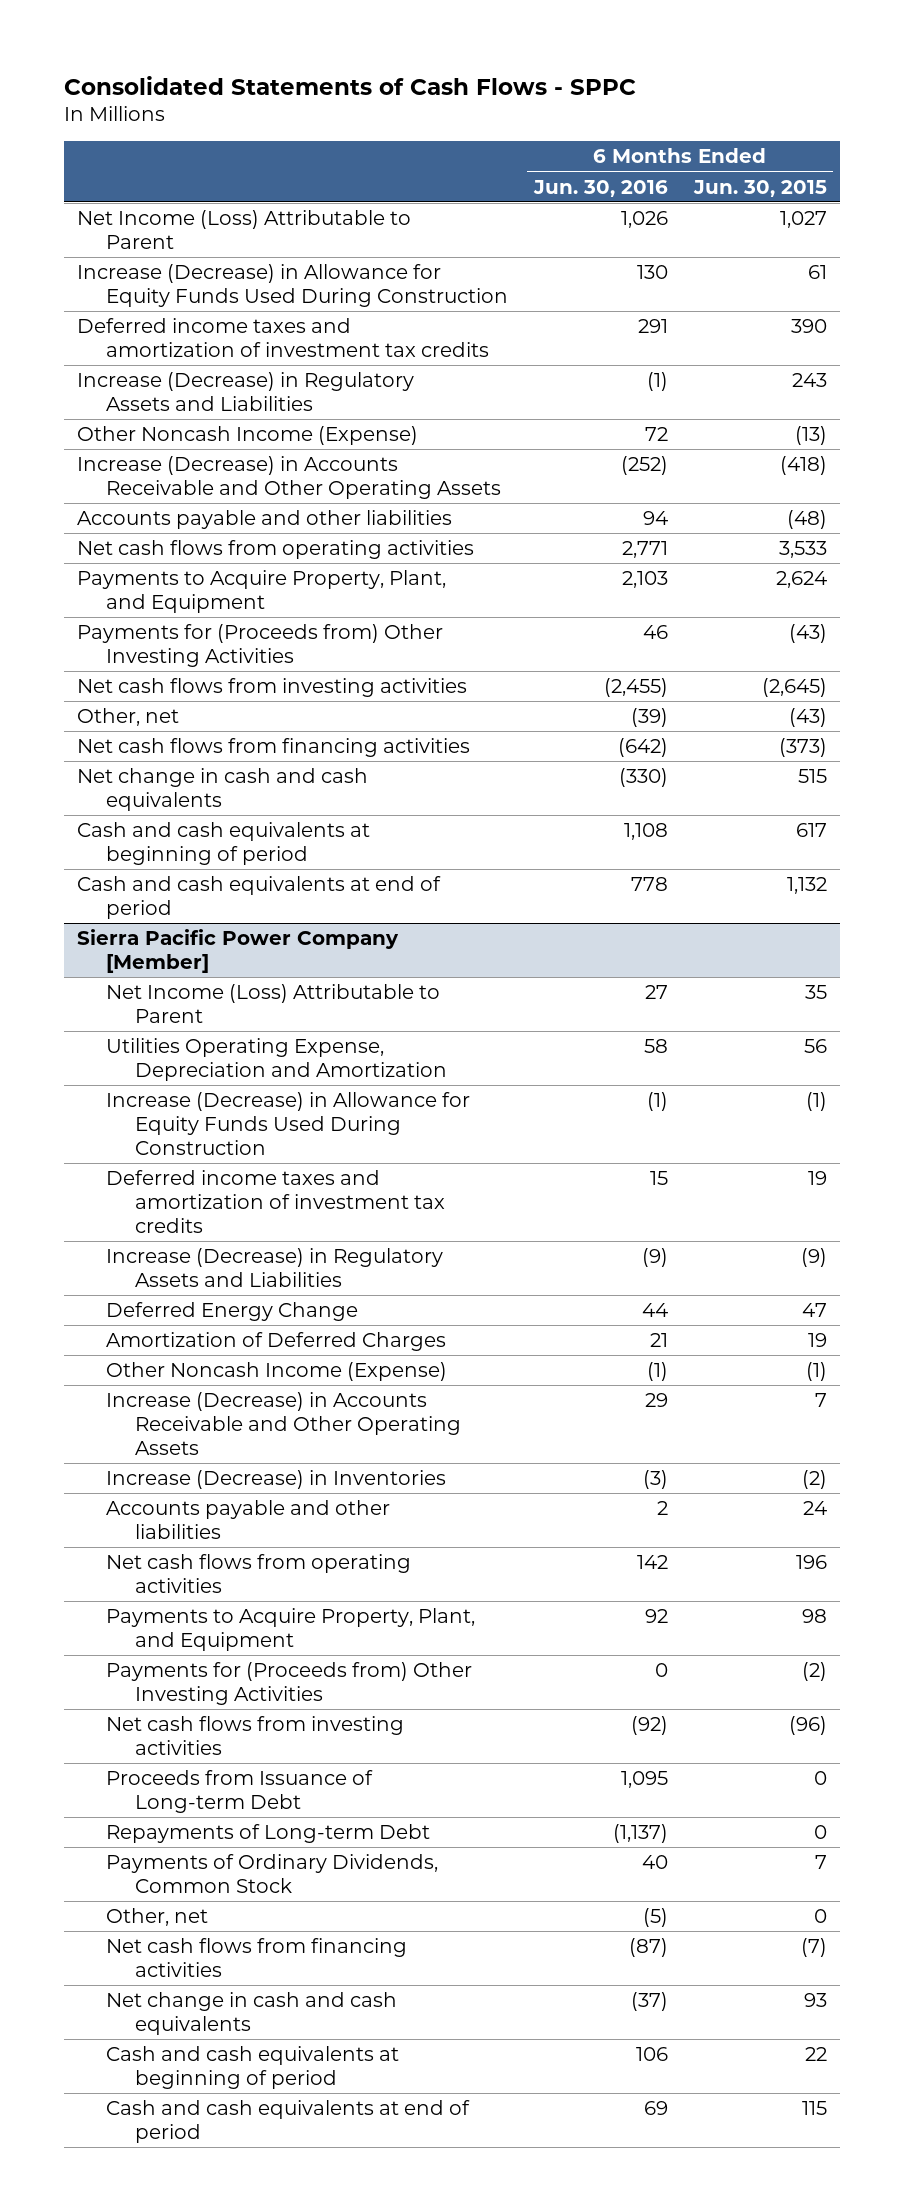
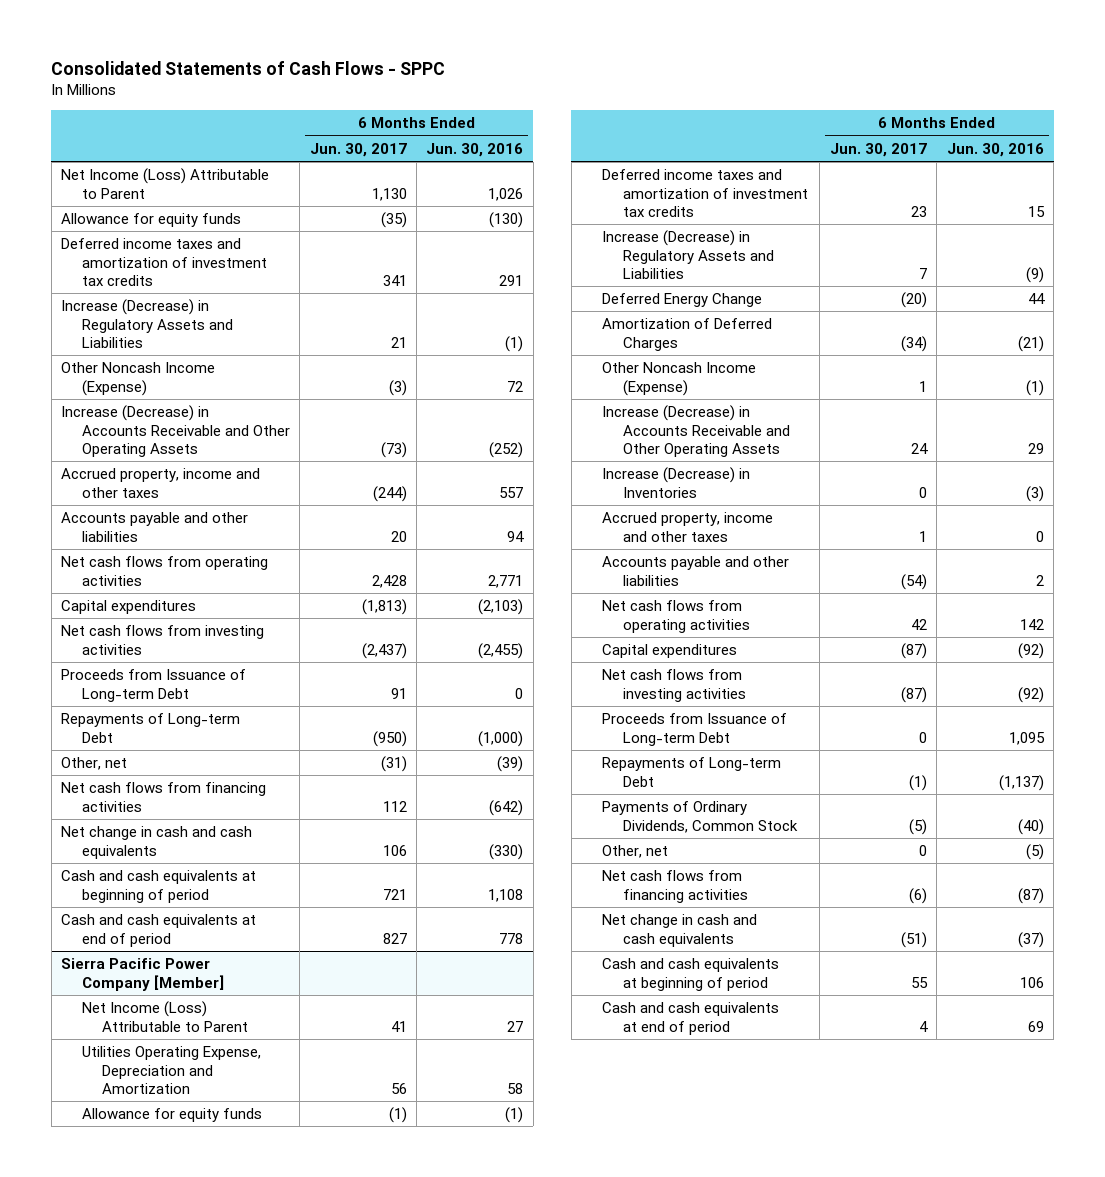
[692,179,827,197] Jun. 30, 2015 -> none
none -> [309,142,407,157] Jun. 30, 2017
[76,264,508,307] Increase (Decrease) in Allowance for Equity Funds Used During Construction -> [61,213,242,228] Allowance for equity funds
[636,265,668,280] 130 -> [489,212,524,229] (130)
none -> [61,468,261,498] Accrued property, income and other taxes
[76,570,446,613] Payments to Acquire Property, Plant, and Equipment -> none
[76,624,443,667] Payments for (Proceeds from) Other Investing Activities -> none
none -> [61,600,197,615] Capital expenditures
none -> [61,669,247,702] Proceeds from Issuance of Long-term Debt
none -> [61,713,241,743] Repayments of Long-term Debt
[105,1092,470,1155] Increase (Decrease) in Allowance for Equity Funds Used During Construction -> [81,1108,262,1123] Allowance for equity funds
[649,1333,668,1348] 21 -> [1017,335,1044,352] (21)
none -> [601,512,773,542] Accrued property, income and other taxes
[105,1608,475,1651] Payments to Acquire Property, Plant, and Equipment -> none
[105,1662,472,1705] Payments for (Proceeds from) Other Investing Activities -> none
none -> [601,644,737,659] Capital expenditures
[641,1855,668,1870] 40 -> [1017,818,1044,835] (40)

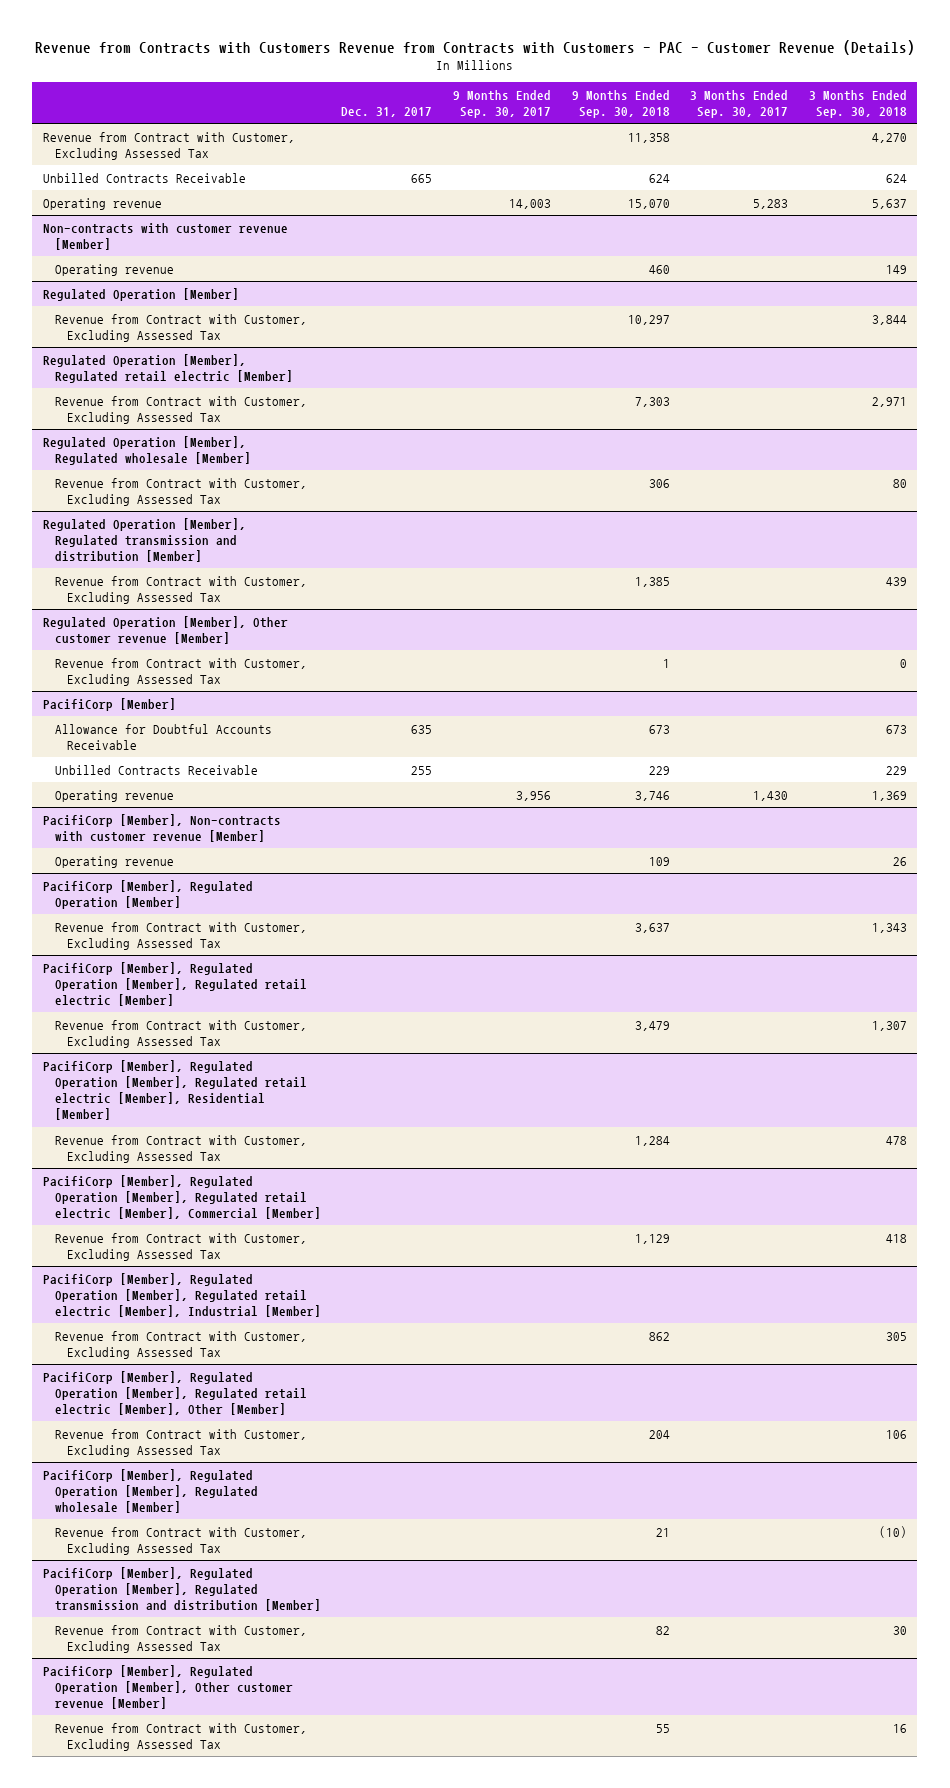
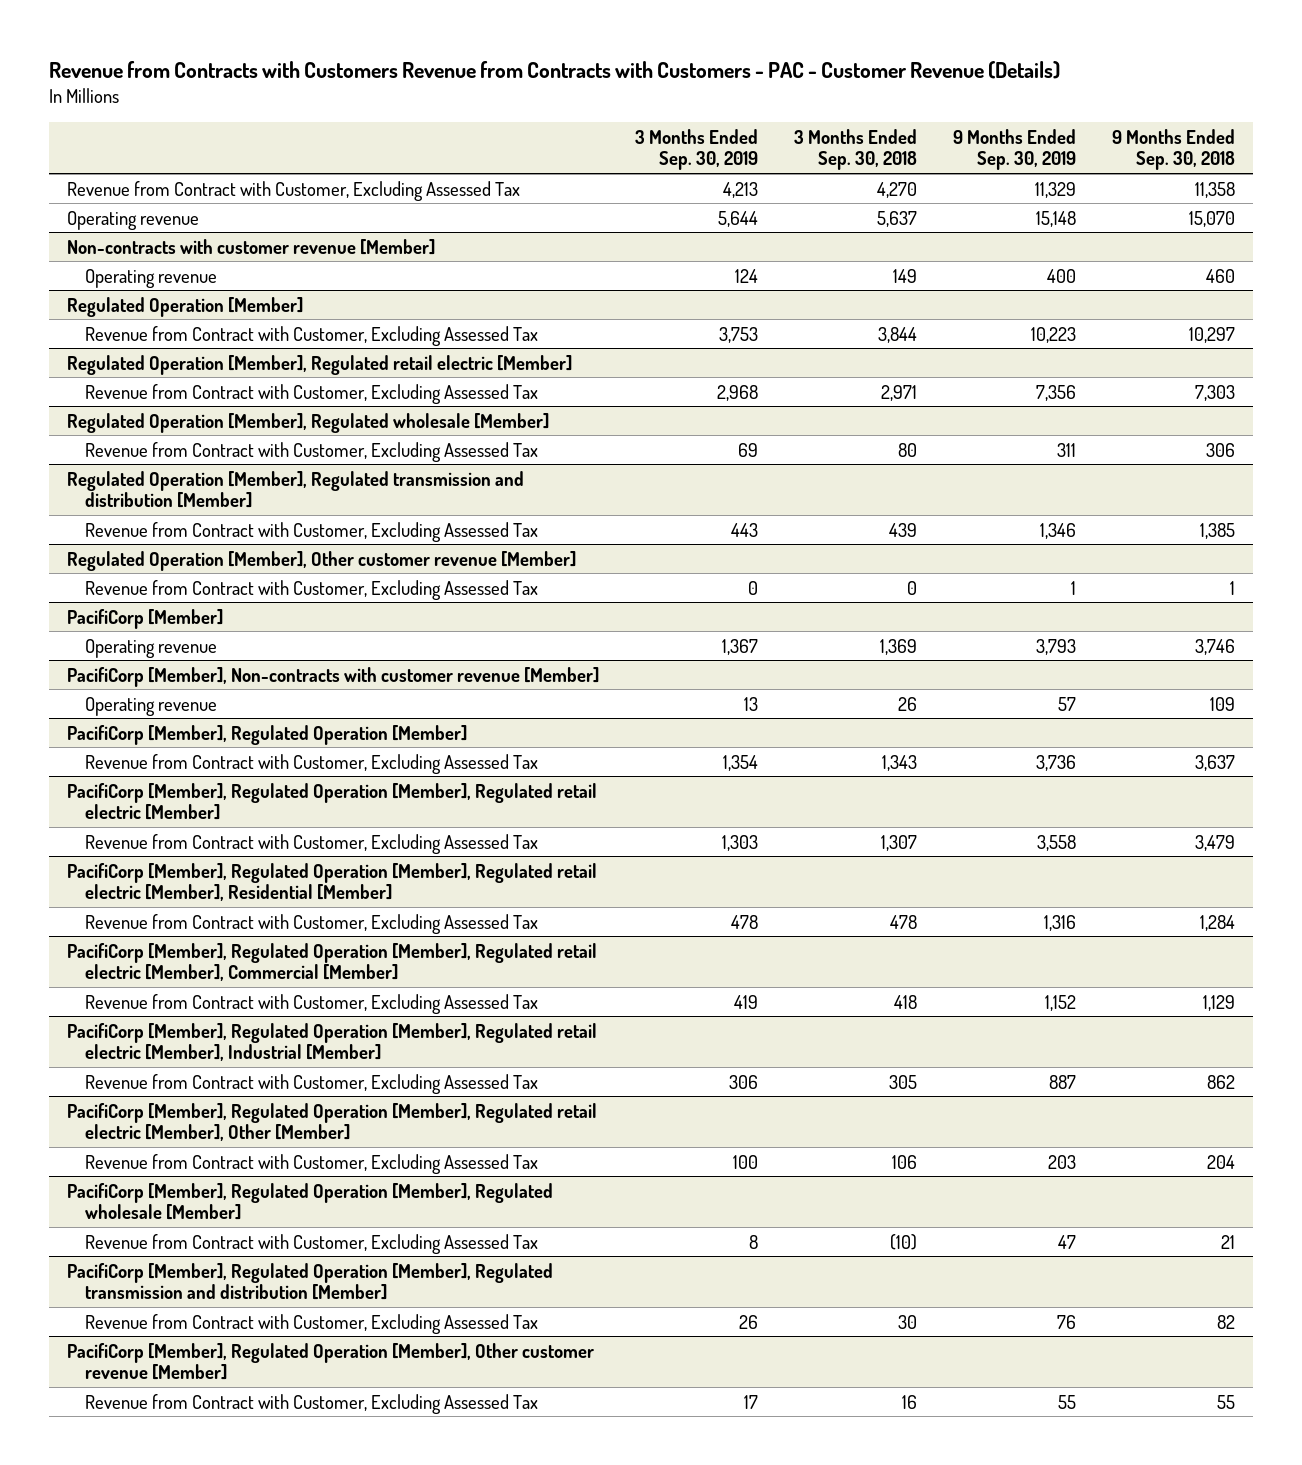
[341,106,433,117] Dec. 31, 2017 -> none
[453,89,552,118] 9 Months Ended Sep. 30, 2017 -> none
[690,89,789,118] 3 Months Ended Sep. 30, 2017 -> none
none -> [635,128,759,171] 3 Months Ended Sep. 30, 2019
none -> [952,128,1076,171] 9 Months Ended Sep. 30, 2019
[42,172,246,183] Unbilled Contracts Receivable -> none
[54,723,272,750] Allowance for Doubtful Accounts Receivable -> none
[54,764,258,775] Unbilled Contracts Receivable -> none

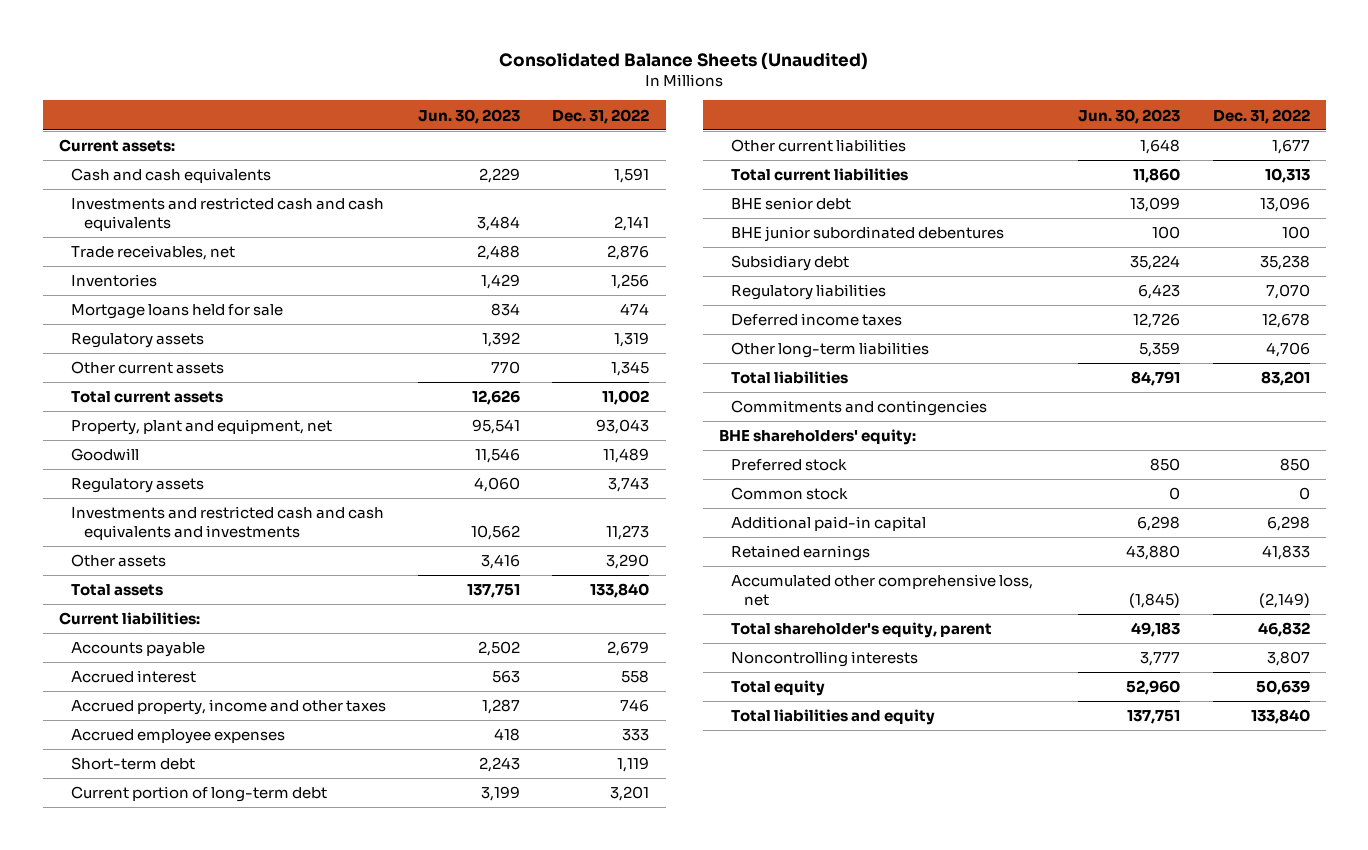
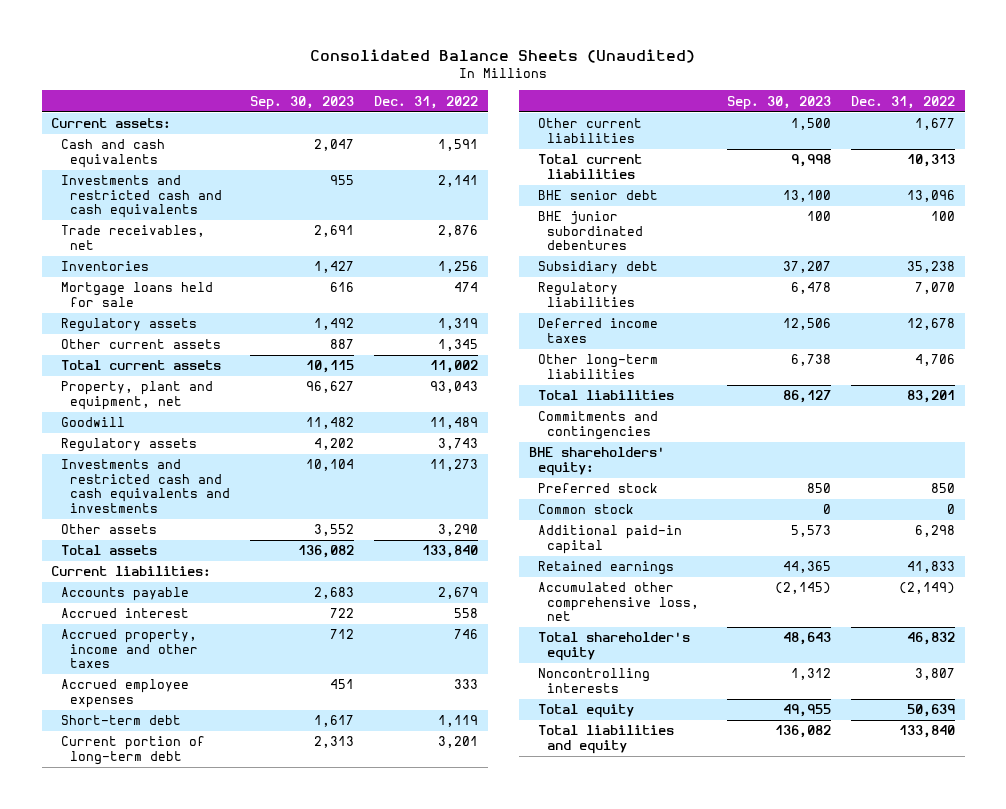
[418,108,521,124] Jun. 30, 2023 -> none
none -> [250,95,355,110] Sep. 30, 2023
[731,622,993,639] Total shareholder's equity, parent -> [538,632,691,661] Total shareholder's equity

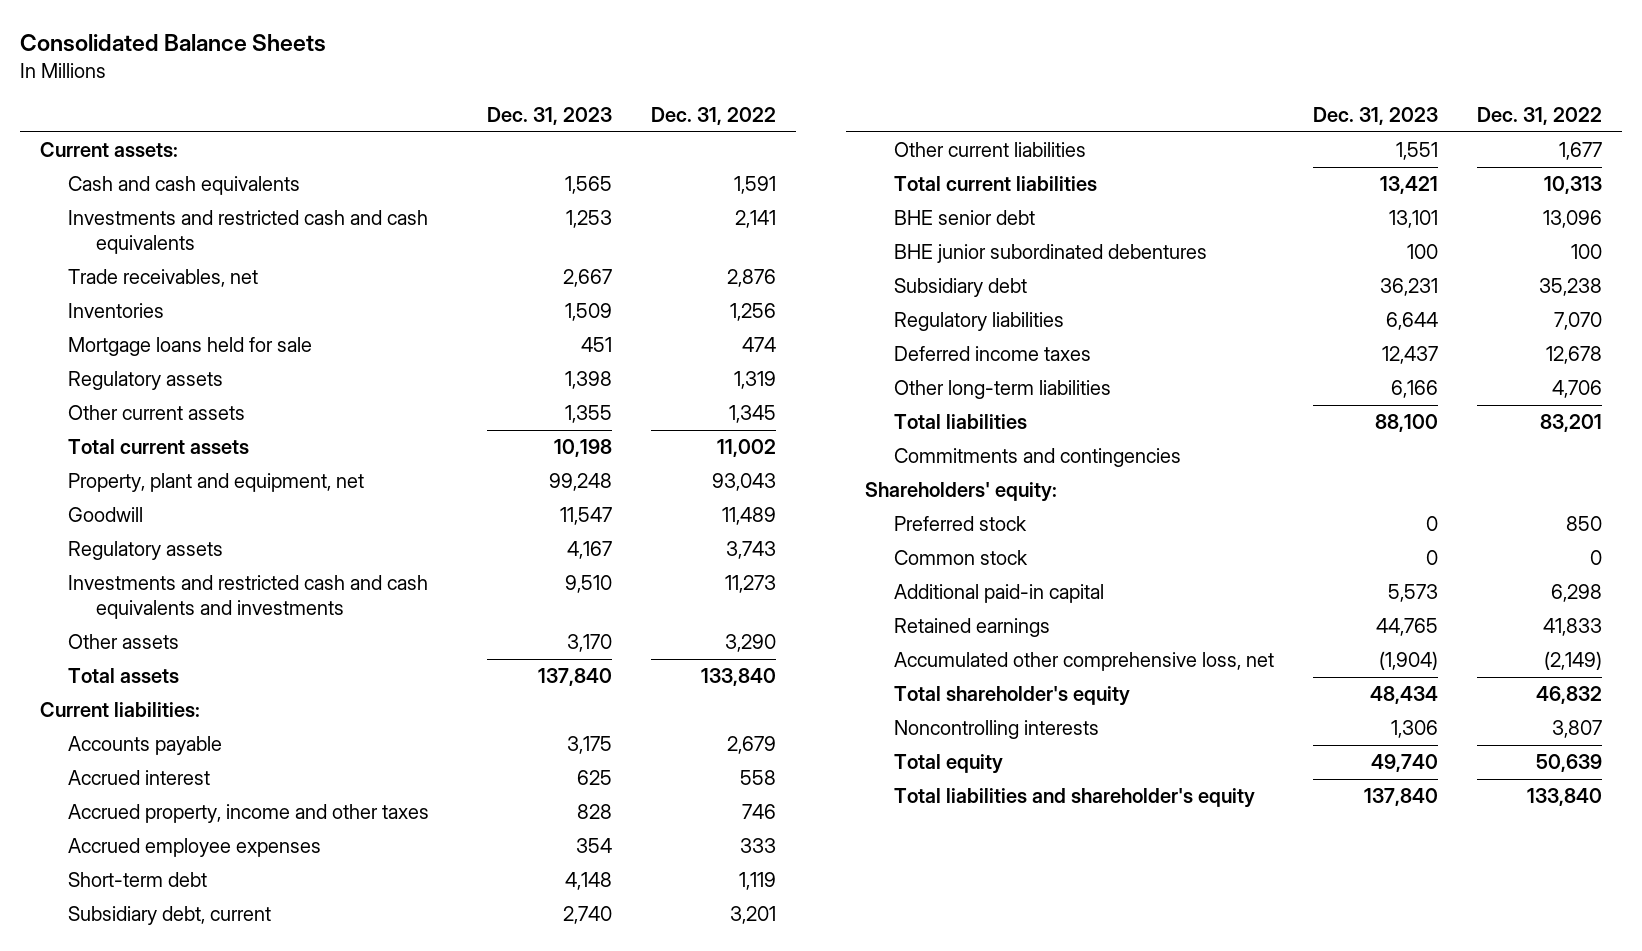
[310,48,696,63] Consolidated Balance Sheets (Unaudited) -> [20,34,327,53] Consolidated Balance Sheets
[250,95,355,110] Sep. 30, 2023 -> none
none -> [487,107,613,126] Dec. 31, 2023
[60,736,205,765] Current portion of long-term debt -> [68,906,272,926] Subsidiary debt, current
[528,447,665,476] BHE shareholders' equity: -> [865,482,1058,503] Shareholders' equity:
[538,725,675,754] Total liabilities and equity -> [893,788,1255,809] Total liabilities and shareholder's equity

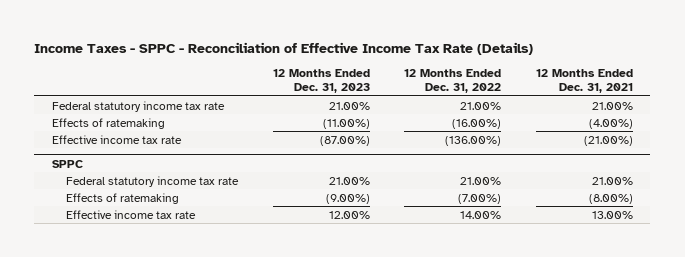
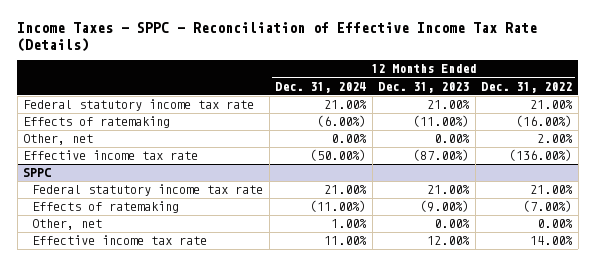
[536,69,634,94] 12 Months Ended Dec. 31, 2021 -> none
none -> [275,81,367,93] Dec. 31, 2024
none -> [23,134,94,146] Other, net
none -> [32,219,103,231] Other, net

